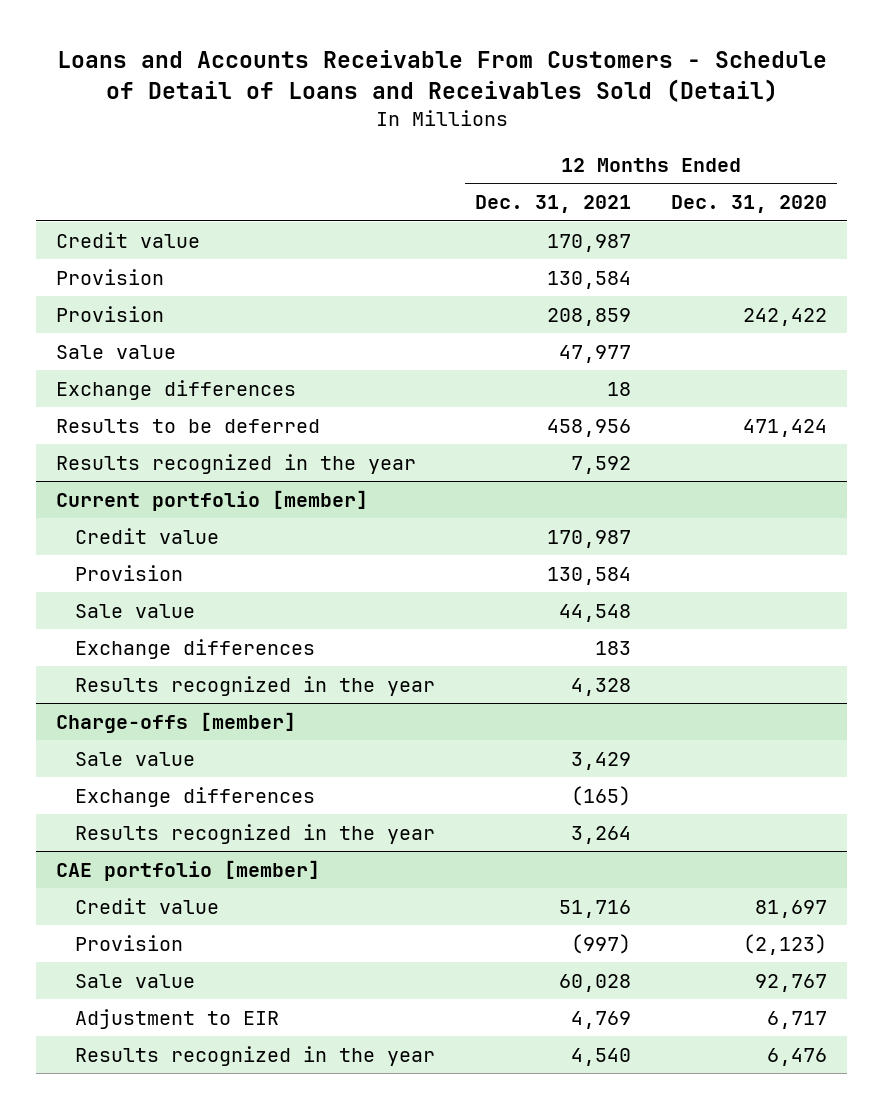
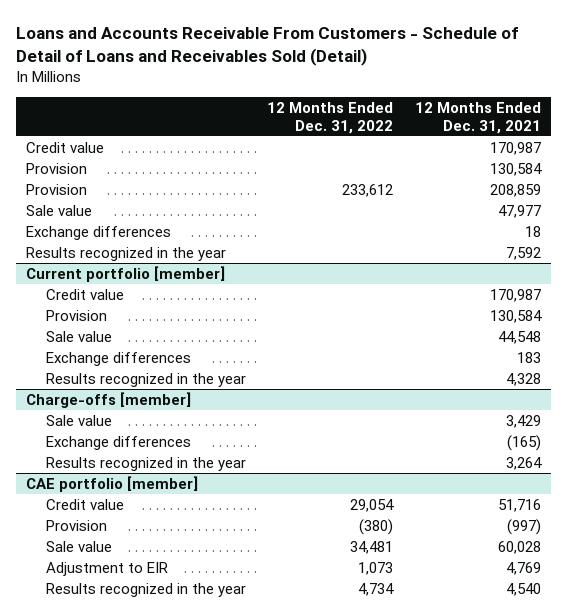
[671,195,828,214] Dec. 31, 2020 -> none
none -> [267,102,394,134] 12 Months Ended Dec. 31, 2022
[56,419,321,434] Results to be deferred -> none

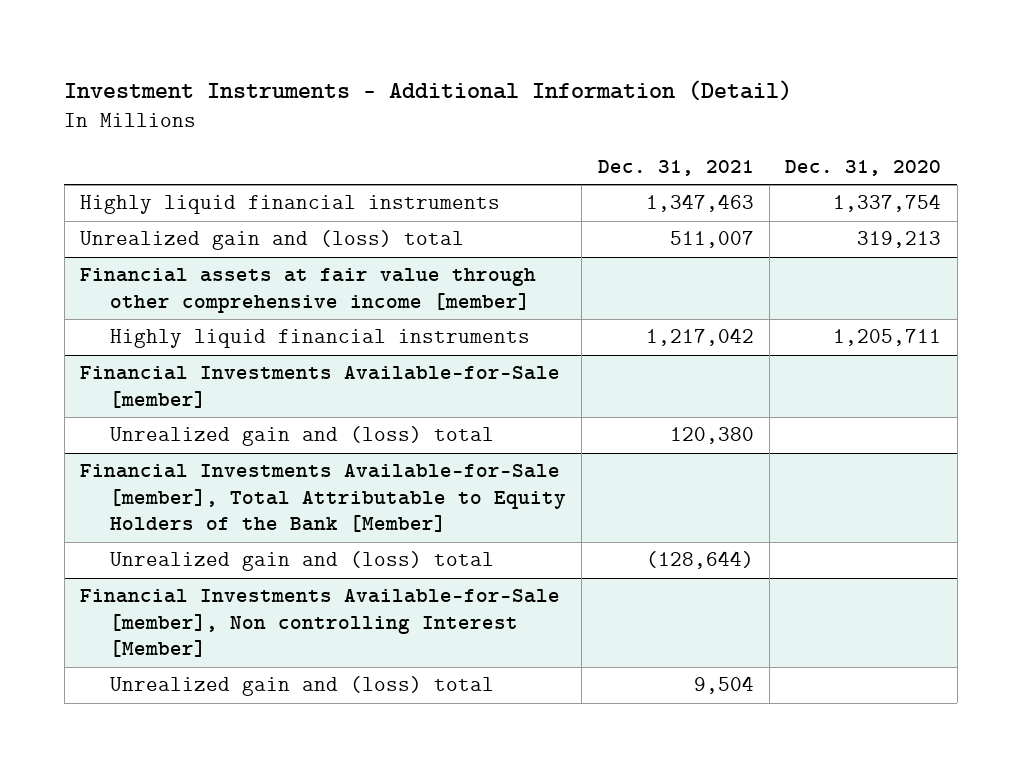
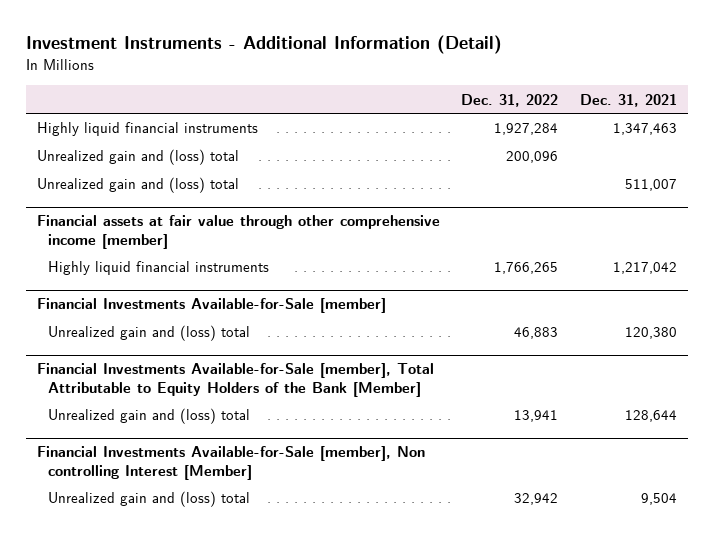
[785,160,942,177] Dec. 31, 2020 -> none
none -> [461,93,559,107] Dec. 31, 2022
none -> [36,149,239,166] Unrealized gain and (loss) total
[645,551,754,570] (128,644) -> [625,410,678,423] 128,644

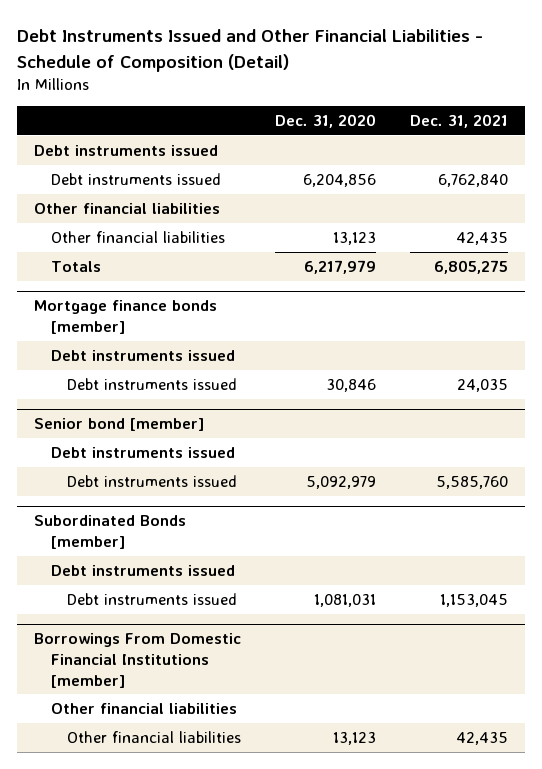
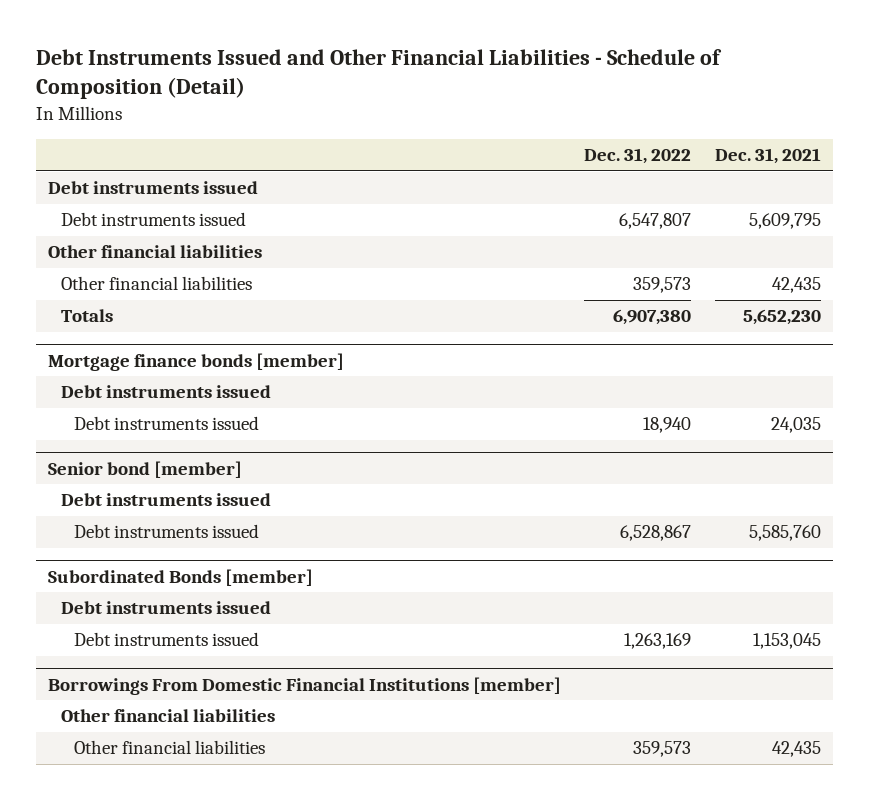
[275,113,377,128] Dec. 31, 2020 -> none
none -> [584,148,692,165] Dec. 31, 2022
[438,173,509,187] 6,762,840 -> [748,213,821,230] 5,609,795
[434,259,509,274] 6,805,275 -> [742,309,821,326] 5,652,230

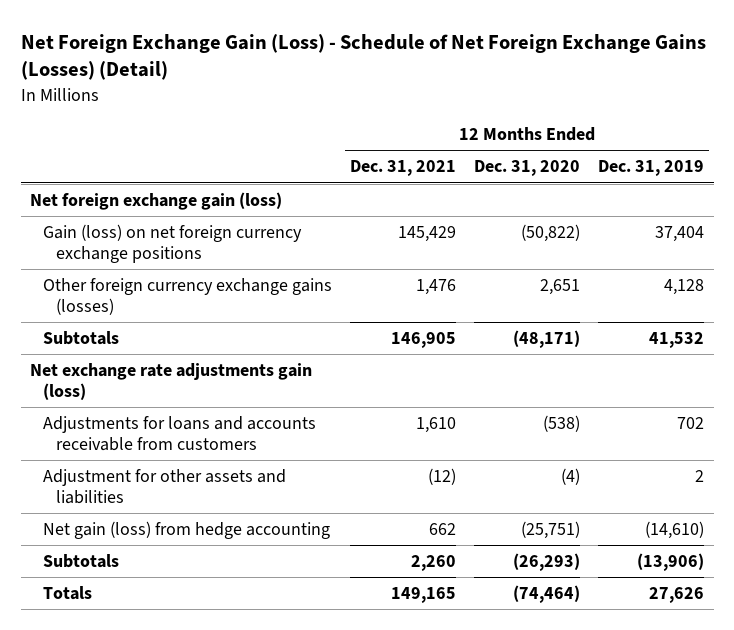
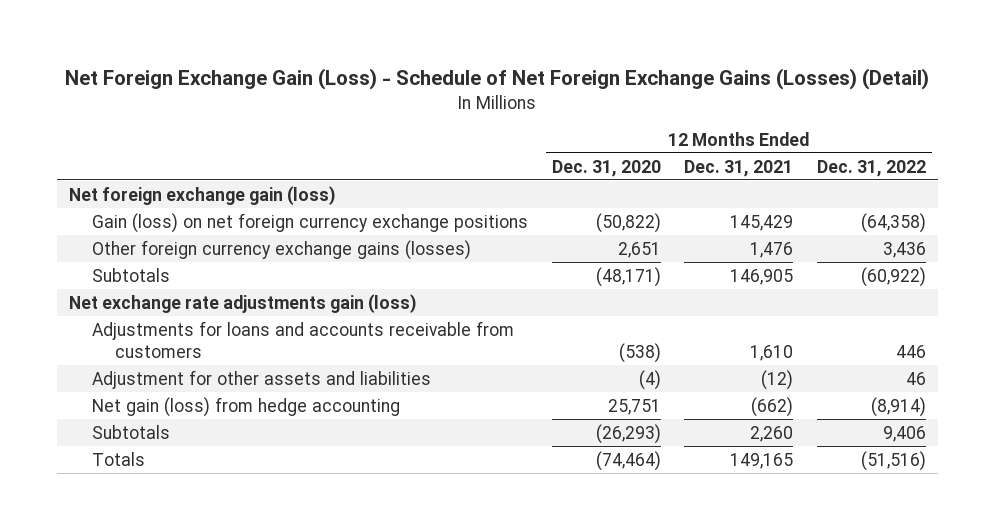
[598,160,705,177] Dec. 31, 2019 -> none
none -> [816,159,926,177] Dec. 31, 2022
[428,522,456,535] 662 -> [751,396,794,417] (662)
[521,520,581,539] (25,751) -> [607,398,661,415] 25,751

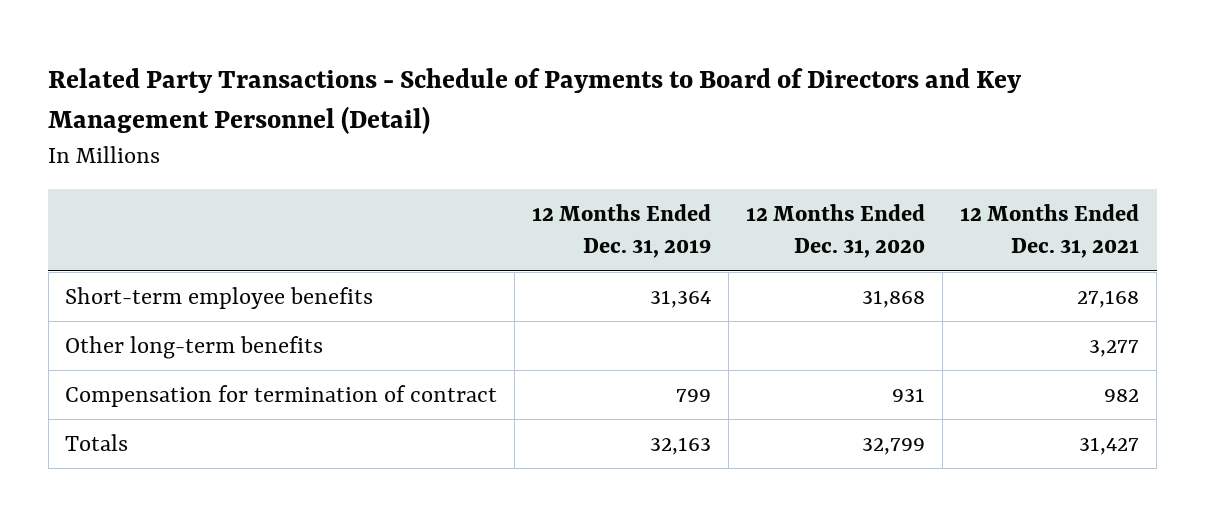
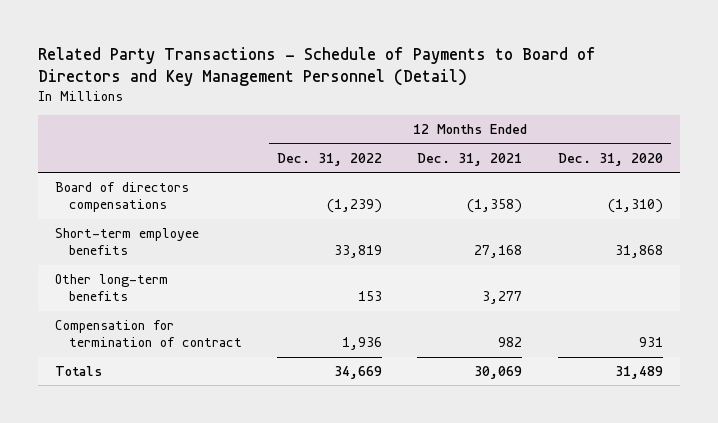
[532,203,712,259] 12 Months Ended Dec. 31, 2019 -> none
none -> [277,152,383,166] Dec. 31, 2022
none -> [55,182,190,213] Board of directors compensations
[862,437,926,455] 32,799 -> [614,366,663,380] 31,489
[1079,436,1140,455] 31,427 -> [474,366,523,380] 30,069

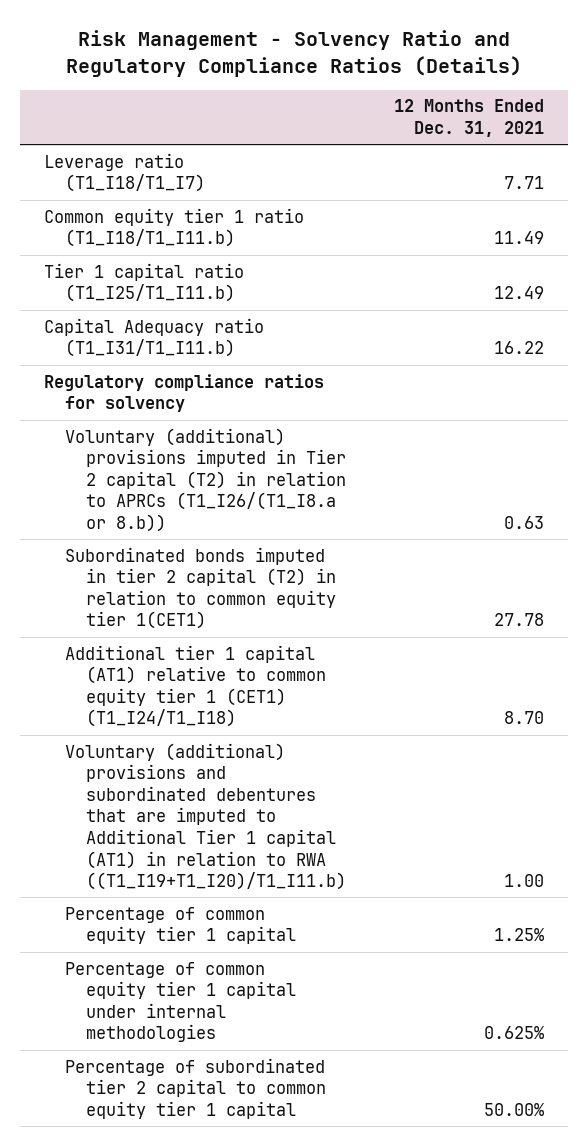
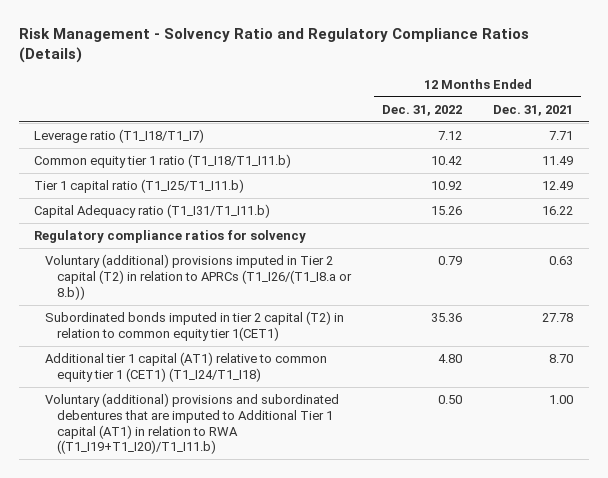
none -> [381,104,462,116] Dec. 31, 2022
[65,906,297,945] Percentage of common equity tier 1 capital -> none
[65,961,297,1043] Percentage of common equity tier 1 capital under internal methodologies -> none
[65,1057,327,1119] Percentage of subordinated tier 2 capital to common equity tier 1 capital -> none

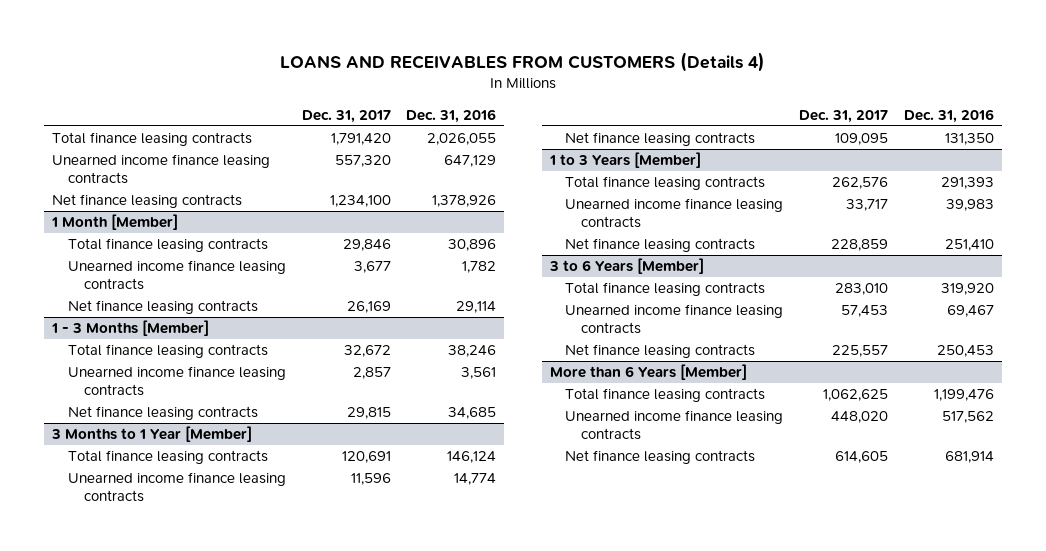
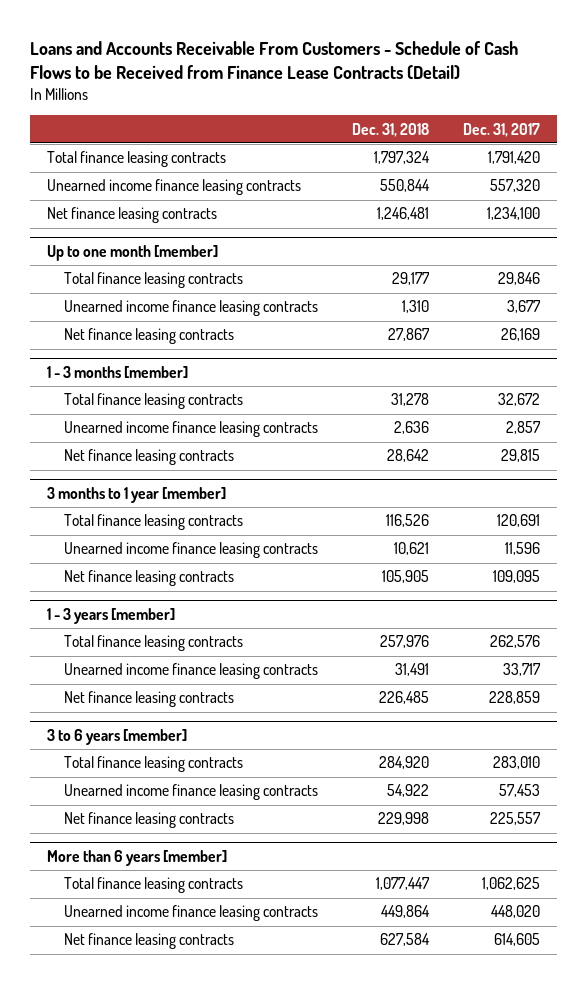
[280,51,766,72] LOANS AND RECEIVABLES FROM CUSTOMERS (Details 4) -> [30,40,519,80] Loans and Accounts Receivable From Customers - Schedule of Cash Flows to be Received from Finance Lease Contracts (Detail)
[406,108,497,123] Dec. 31, 2016 -> none
none -> [352,122,430,137] Dec. 31, 2018
[51,214,179,231] 1 Month [Member] -> [47,244,219,261] Up to one month [member]
[51,320,210,337] 1 - 3 Months [Member] -> [47,365,189,378] 1 - 3 months [member]
[51,426,253,443] 3 Months to 1 Year [Member] -> [47,486,227,503] 3 months to 1 year [member]
[548,152,701,169] 1 to 3 Years [Member] -> [47,607,176,624] 1 - 3 years [member]
[548,258,704,275] 3 to 6 Years [Member] -> [47,728,188,745] 3 to 6 years [member]
[549,364,747,381] More than 6 Years [Member] -> [47,849,228,866] More than 6 years [member]

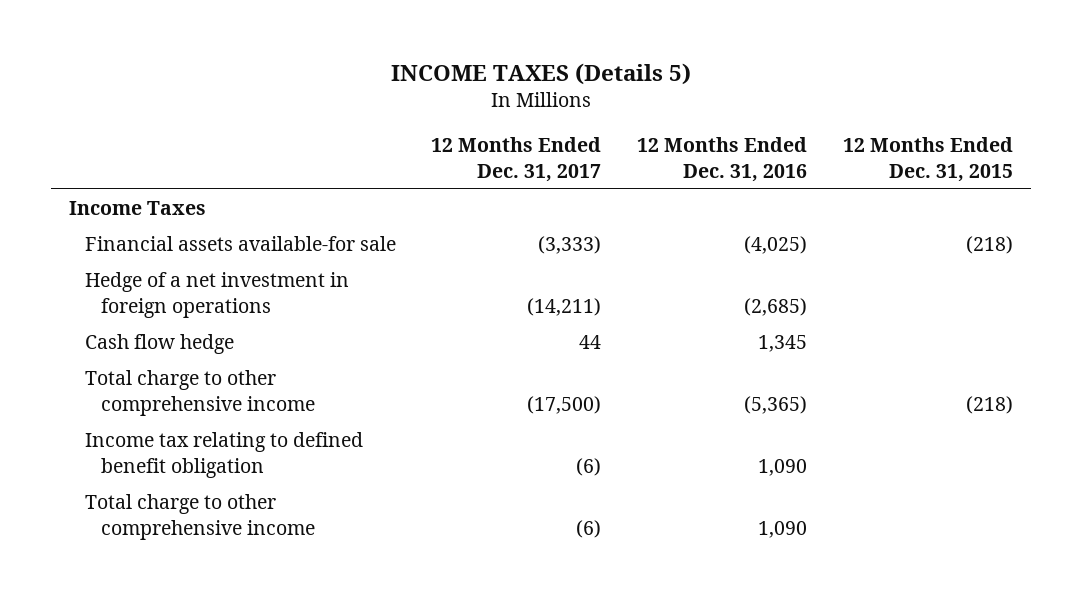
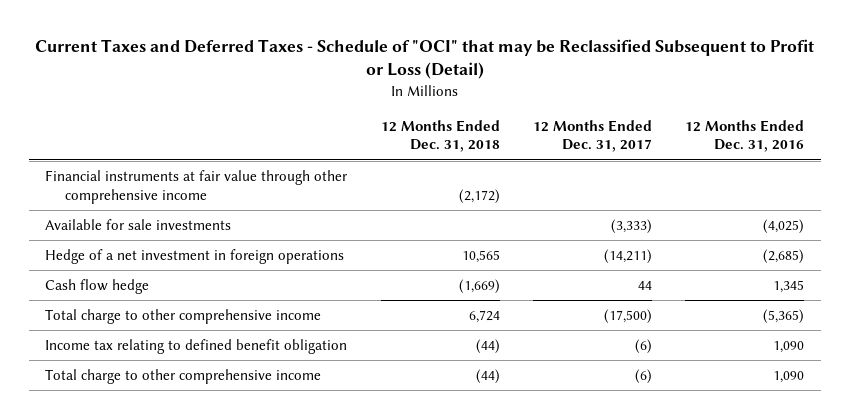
[390,63,691,86] INCOME TAXES (Details 5) -> [34,39,814,80] Current Taxes and Deferred Taxes - Schedule of "OCI" that may be Reclassified Subsequent to Profit or Loss (Detail)
[843,137,1014,182] 12 Months Ended Dec. 31, 2015 -> none
none -> [380,119,500,153] 12 Months Ended Dec. 31, 2018
[68,201,206,216] Income Taxes -> none
none -> [45,170,349,204] Financial instruments at fair value through other comprehensive income
[84,236,396,252] Financial assets available-for sale -> [45,219,232,231] Available for sale investments

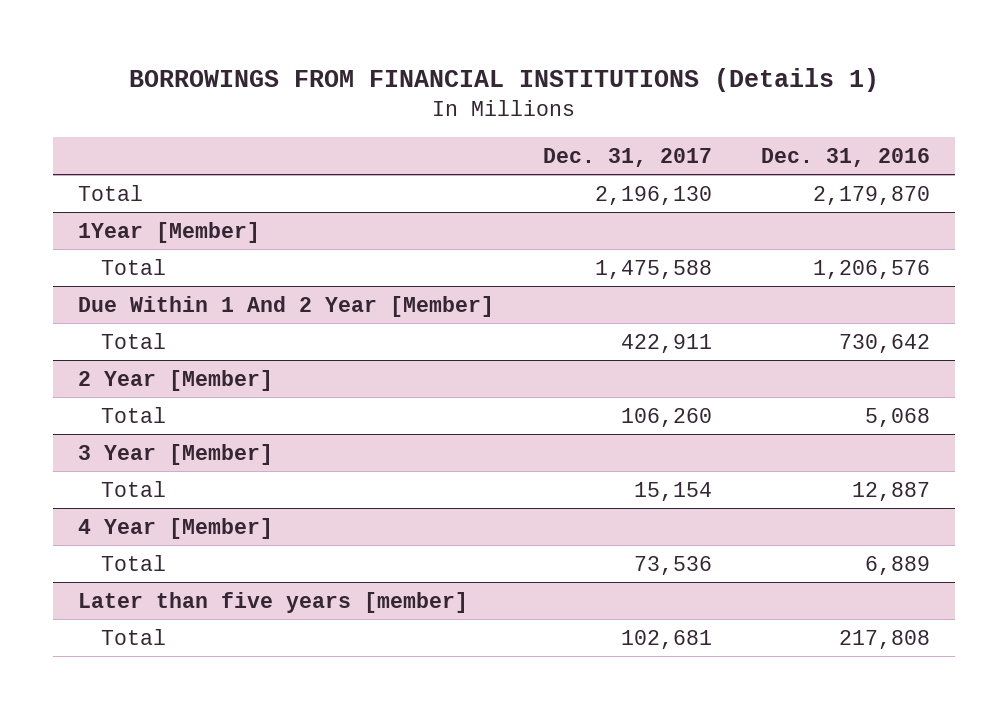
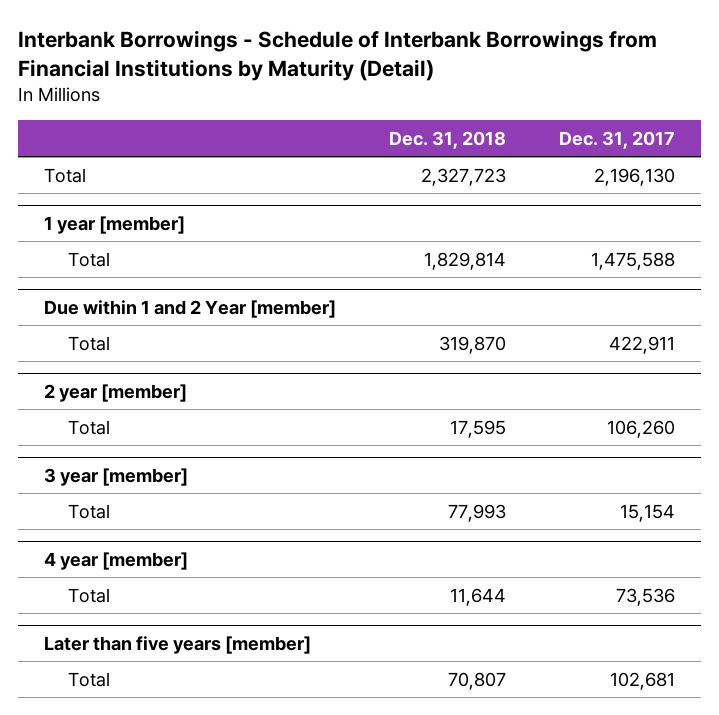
[129,67,880,92] BORROWINGS FROM FINANCIAL INSTITUTIONS (Details 1) -> [17,29,657,81] Interbank Borrowings - Schedule of Interbank Borrowings from Financial Institutions by Maturity (Detail)
[761,147,931,167] Dec. 31, 2016 -> none
none -> [389,130,507,149] Dec. 31, 2018
[77,221,260,243] 1Year [Member] -> [44,215,186,234] 1 year [member]
[77,295,494,317] Due Within 1 And 2 Year [Member] -> [44,299,337,318] Due within 1 and 2 Year [member]
[77,369,273,391] 2 Year [Member] -> [44,383,188,402] 2 year [member]
[77,443,273,465] 3 Year [Member] -> [44,467,189,486] 3 year [member]
[77,517,273,539] 4 Year [Member] -> [44,551,189,570] 4 year [member]

